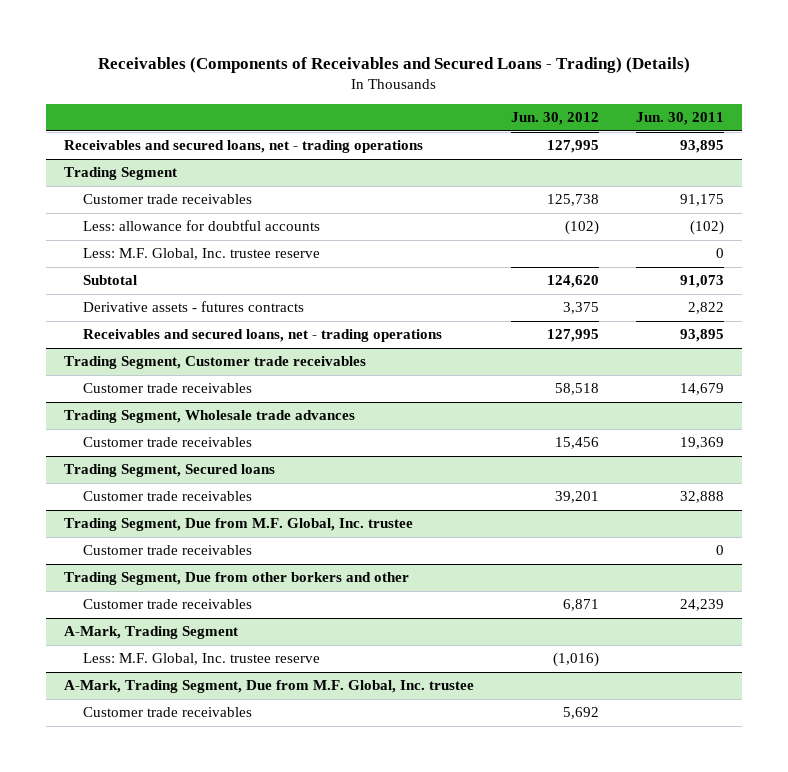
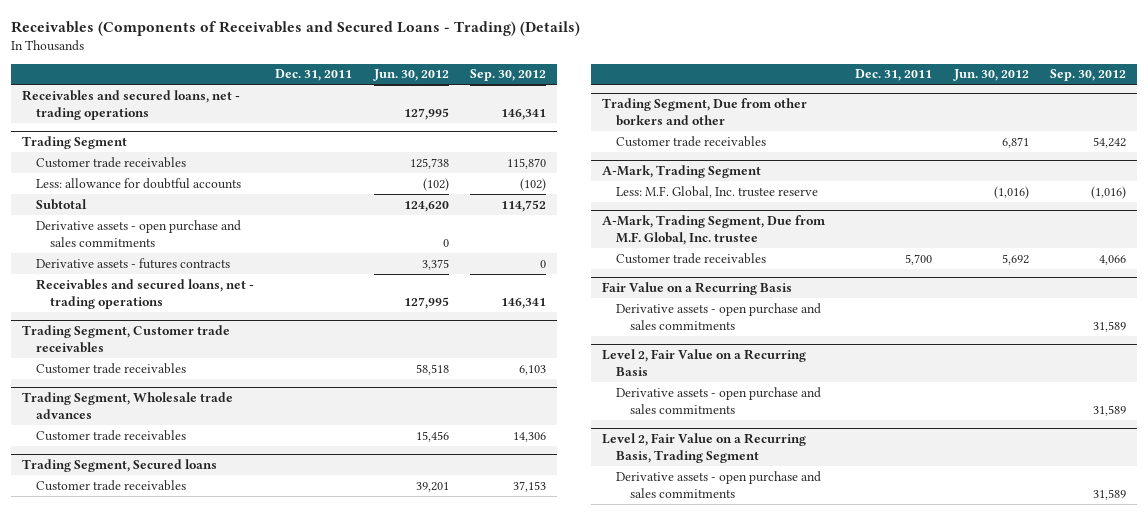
[636,112,725,126] Jun. 30, 2011 -> none
none -> [275,69,353,82] Dec. 31, 2011
none -> [470,69,547,82] Sep. 30, 2012
[82,248,320,261] Less: M.F. Global, Inc. trustee reserve -> none
none -> [35,219,241,247] Derivative assets - open purchase and sales commitments
[64,518,414,532] Trading Segment, Due from M.F. Global, Inc. trustee -> none
[82,545,252,556] Customer trade receivables -> none
none -> [601,282,792,296] Fair Value on a Recurring Basis
none -> [615,302,821,330] Derivative assets - open purchase and sales commitments
none -> [601,349,806,377] Level 2, Fair Value on a Recurring Basis
none -> [615,386,821,414] Derivative assets - open purchase and sales commitments
none -> [601,433,806,464] Level 2, Fair Value on a Recurring Basis, Trading Segment
none -> [615,470,821,498] Derivative assets - open purchase and sales commitments

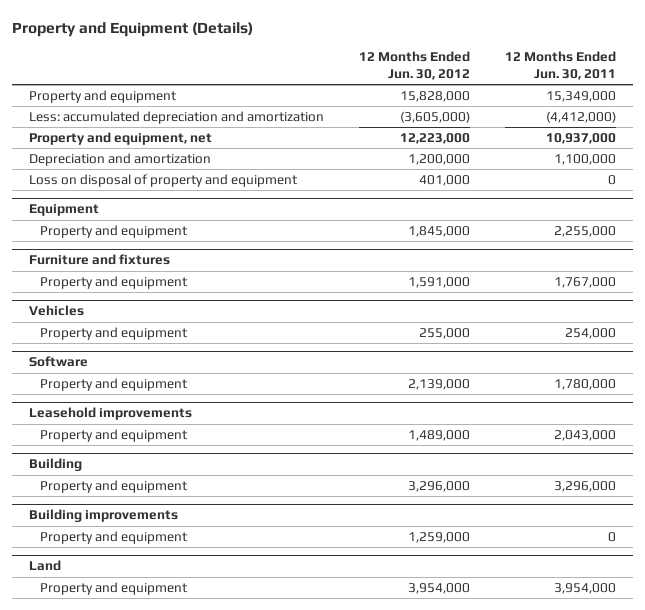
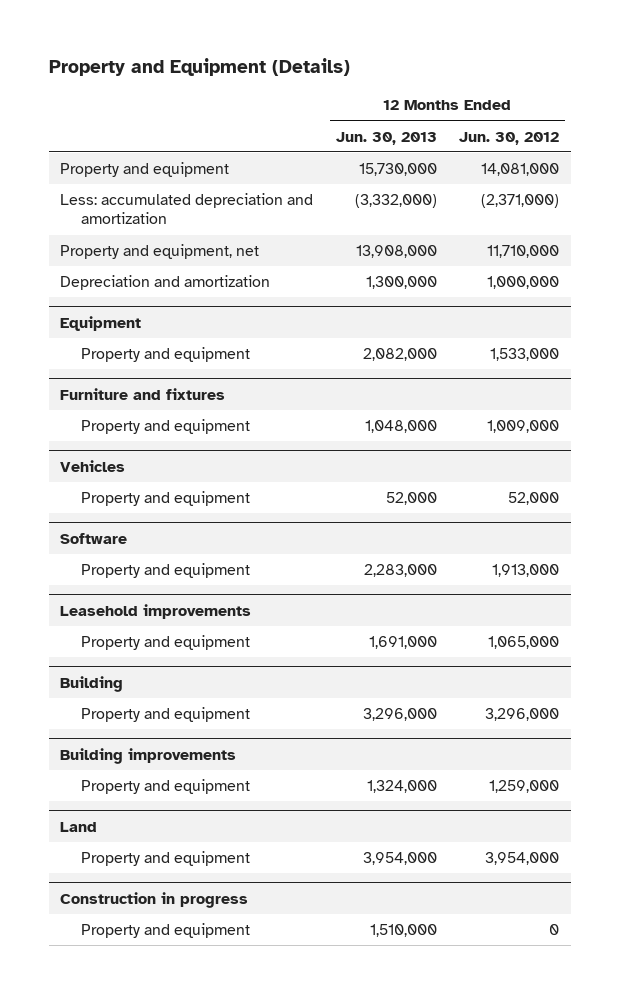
[504,51,616,80] 12 Months Ended Jun. 30, 2011 -> none
none -> [335,131,437,145] Jun. 30, 2013
[29,174,299,188] Loss on disposal of property and equipment -> none
[399,91,470,103] 15,828,000 -> [481,163,560,177] 14,081,000
[399,111,470,124] (3,605,000) -> [481,194,560,209] (2,371,000)
[399,133,470,145] 12,223,000 -> [487,245,560,259] 11,710,000
[407,154,470,166] 1,200,000 -> [487,276,560,290] 1,000,000
[407,226,470,238] 1,845,000 -> [490,348,560,362] 1,533,000
[407,277,470,289] 1,591,000 -> [487,420,560,434] 1,009,000
[418,328,470,340] 255,000 -> [508,492,560,506] 52,000
[407,379,470,391] 2,139,000 -> [492,564,560,578] 1,913,000
[407,430,470,442] 1,489,000 -> [488,636,560,650] 1,065,000
none -> [59,891,248,908] Construction in progress
none -> [80,923,250,939] Property and equipment

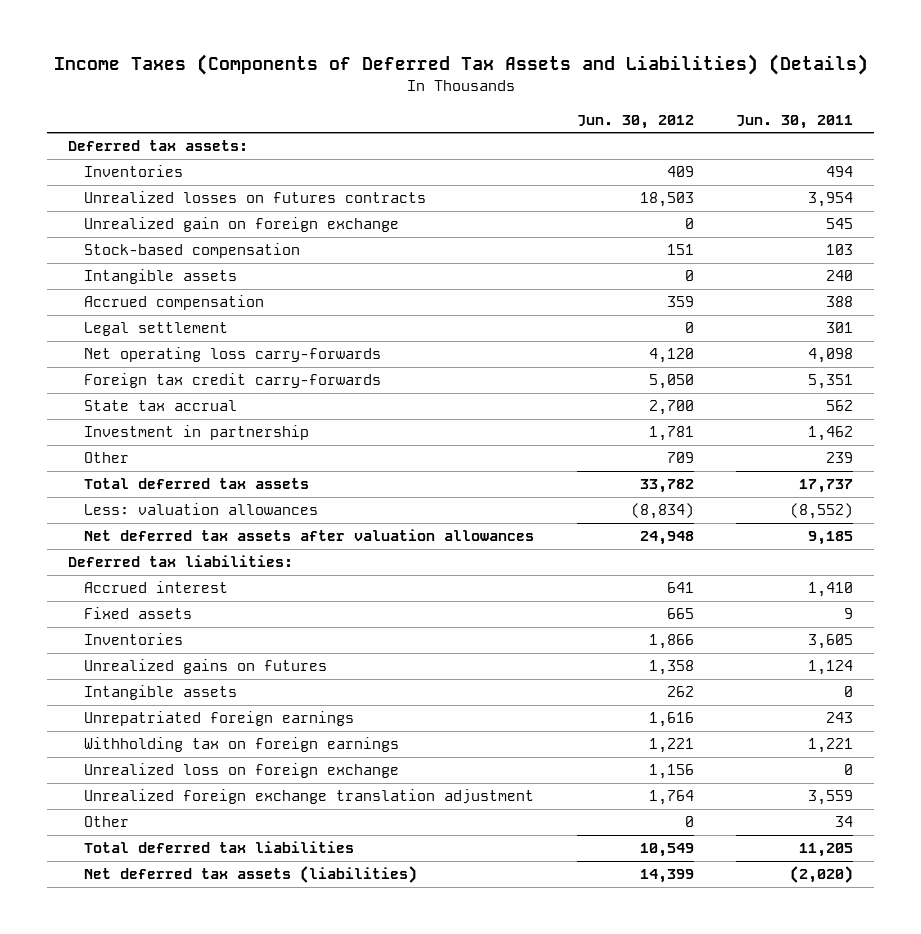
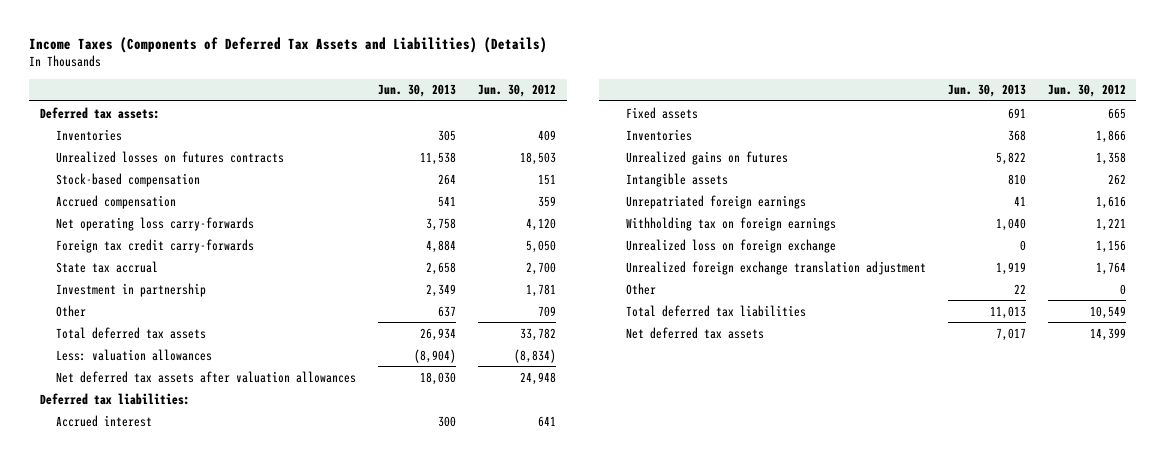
[736,114,854,129] Jun. 30, 2011 -> none
none -> [377,84,456,98] Jun. 30, 2013
[84,217,400,233] Unrealized gain on foreign exchange -> none
[84,269,238,285] Intangible assets -> none
[84,322,229,337] Legal settlement -> none
[84,866,418,884] Net deferred tax assets (liabilities) -> [625,326,764,339] Net deferred tax assets

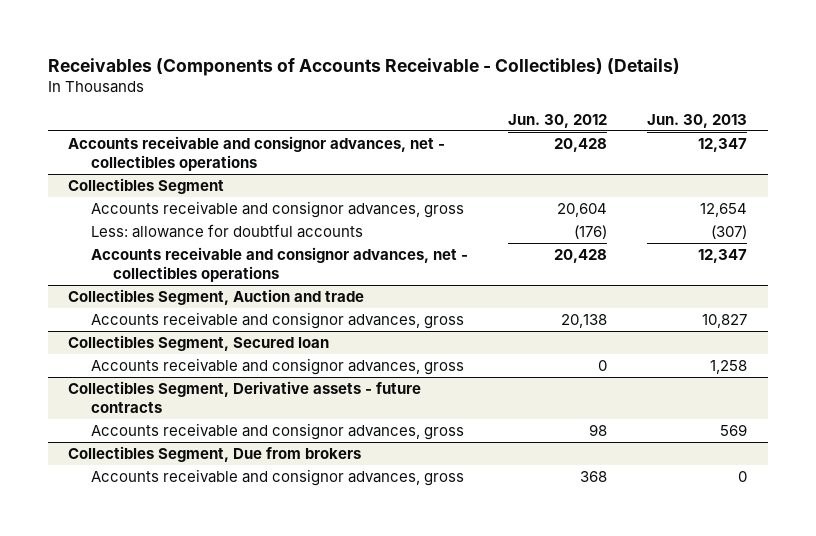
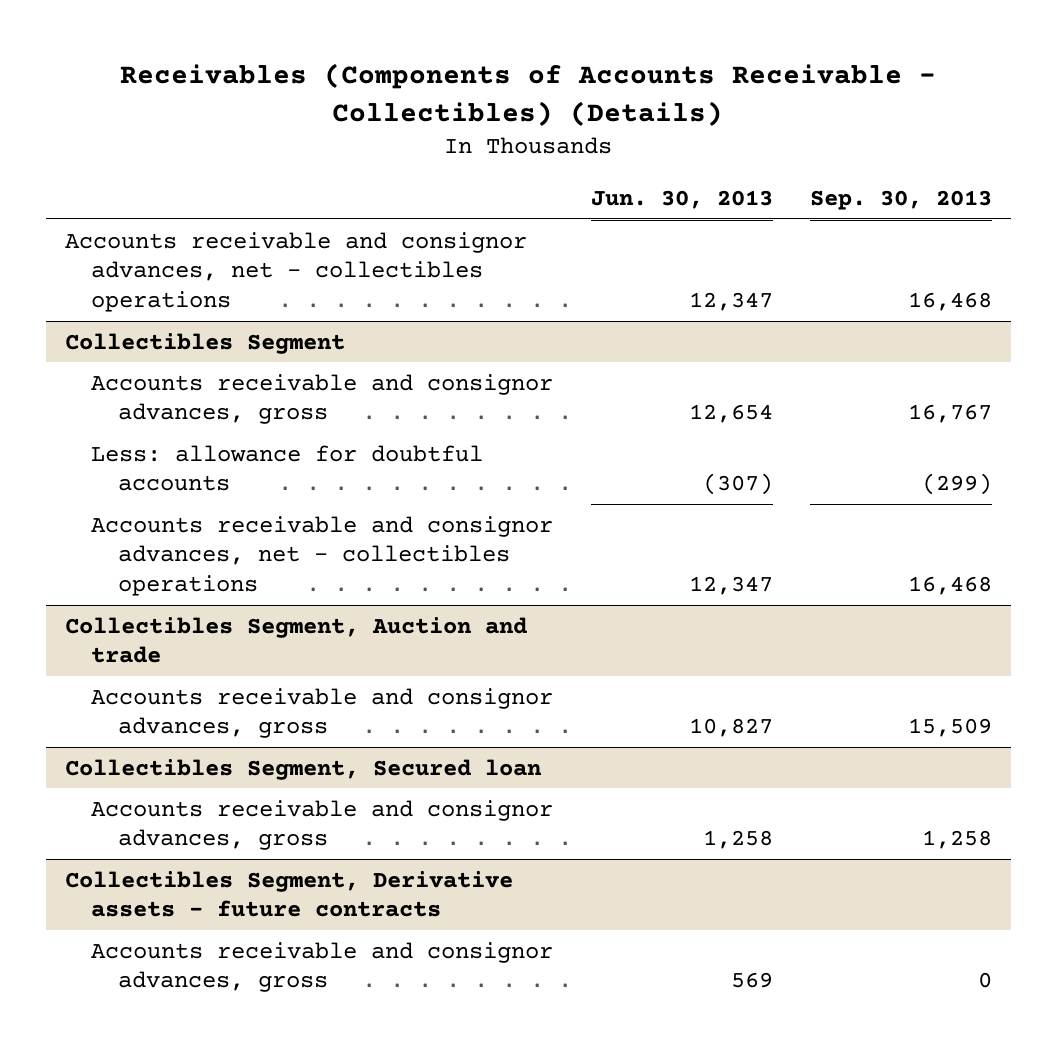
[508,113,608,128] Jun. 30, 2012 -> none
none -> [810,190,993,211] Sep. 30, 2013
[68,446,362,463] Collectibles Segment, Due from brokers -> none
[90,469,464,487] Accounts receivable and consignor advances, gross -> none

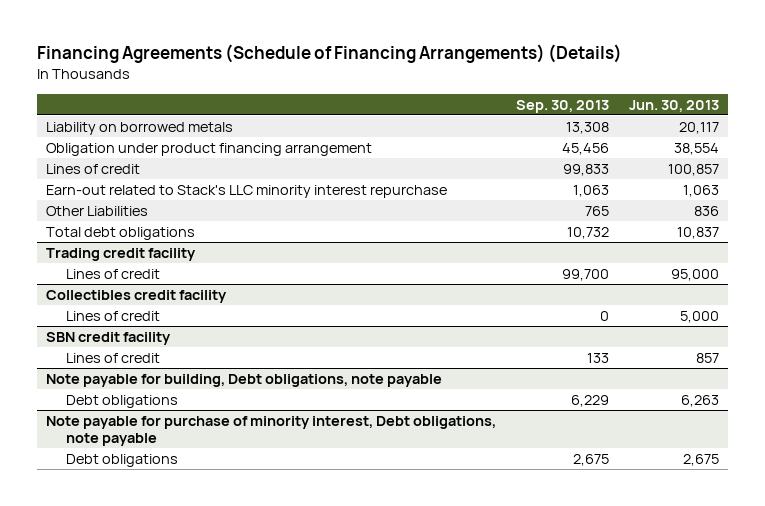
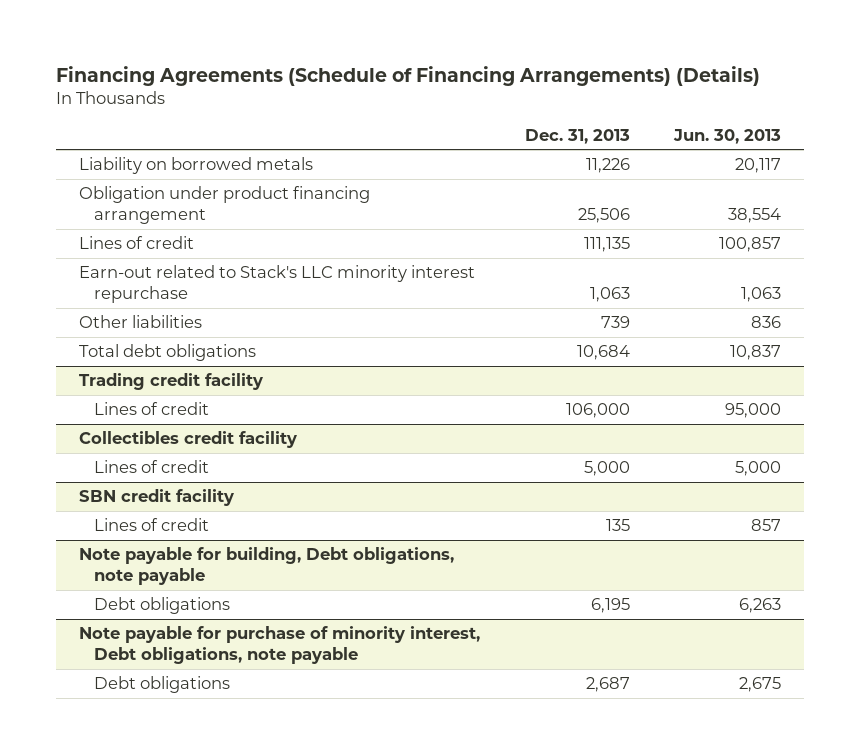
[516,99,610,113] Sep. 30, 2013 -> none
none -> [524,128,630,144] Dec. 31, 2013
[46,205,149,216] Other Liabilities -> [78,315,202,329] Other liabilities

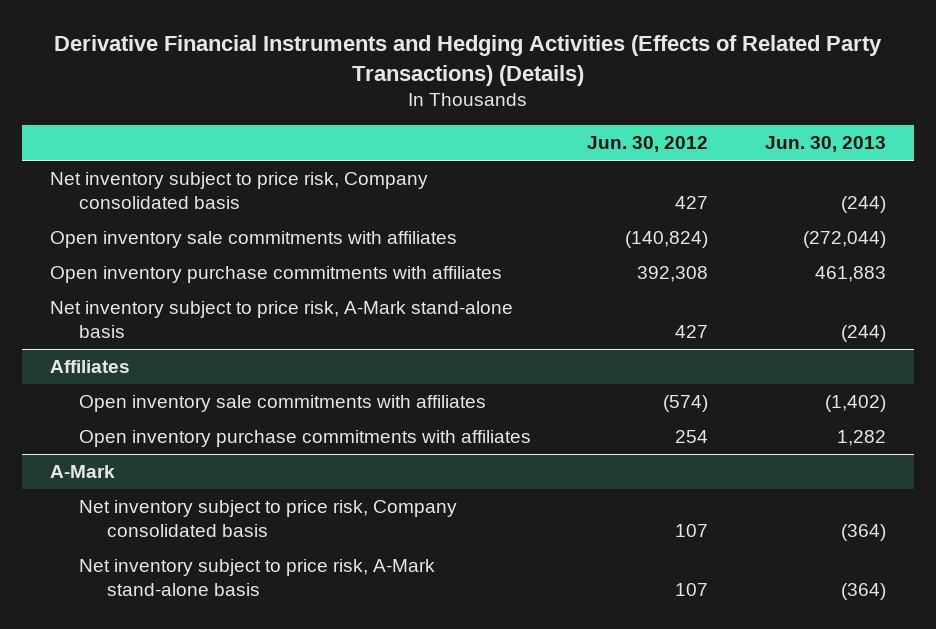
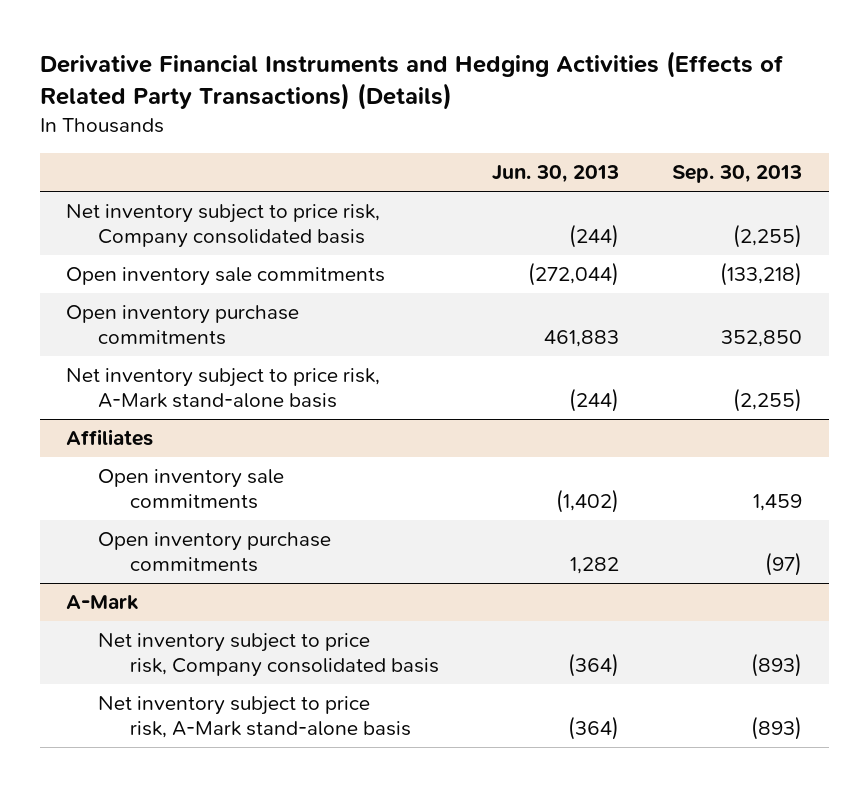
[587,136,709,153] Jun. 30, 2012 -> none
none -> [671,165,802,184] Sep. 30, 2013
[50,230,458,248] Open inventory sale commitments with affiliates -> [66,266,386,286] Open inventory sale commitments
[50,265,503,283] Open inventory purchase commitments with affiliates -> [66,304,300,346] Open inventory purchase commitments
[78,394,486,412] Open inventory sale commitments with affiliates -> [98,468,285,510] Open inventory sale commitments
[78,429,531,447] Open inventory purchase commitments with affiliates -> [98,531,332,573] Open inventory purchase commitments

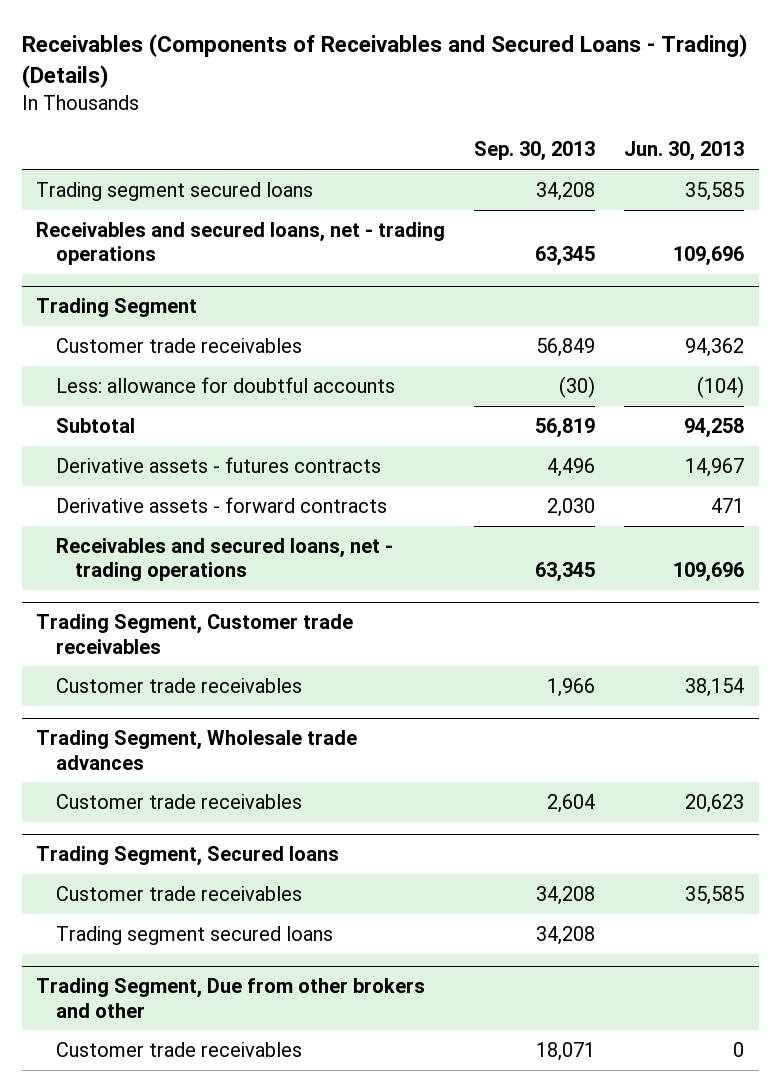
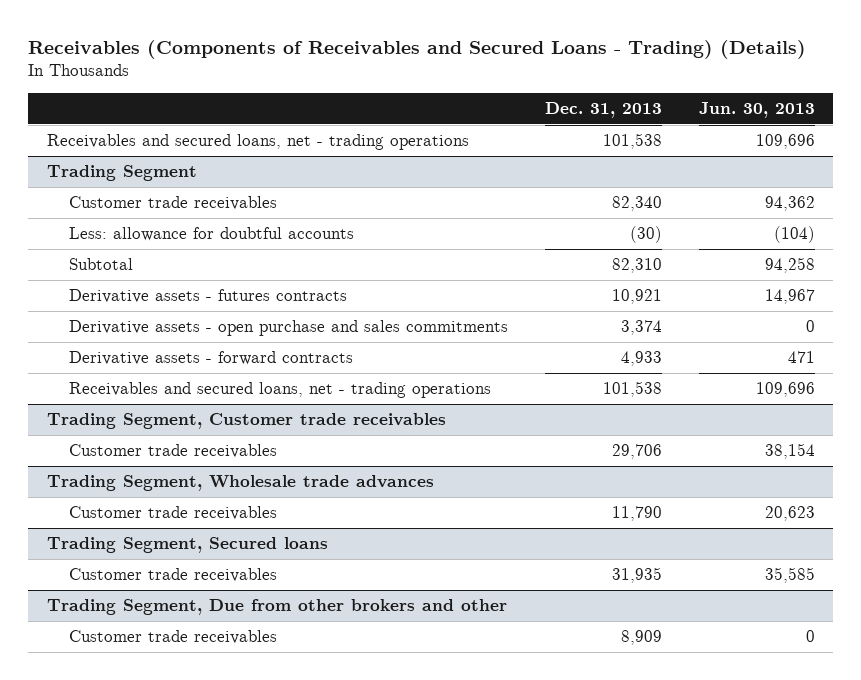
[474,141,596,162] Sep. 30, 2013 -> none
none -> [545,101,663,118] Dec. 31, 2013
[36,181,314,201] Trading segment secured loans -> none
none -> [69,320,509,337] Derivative assets - open purchase and sales commitments
[55,925,333,945] Trading segment secured loans -> none

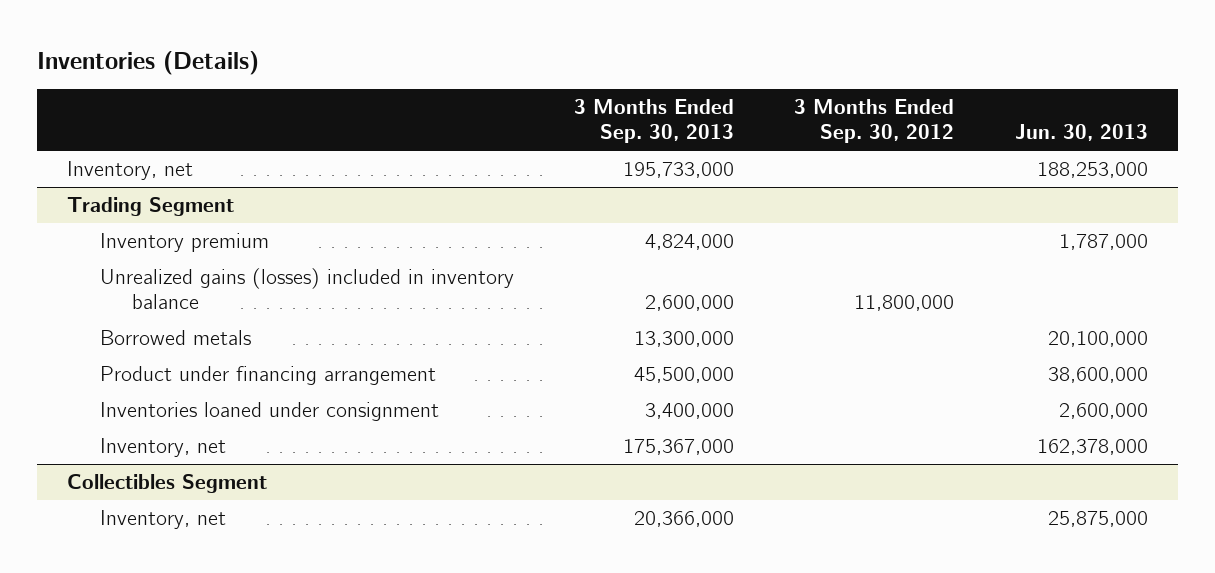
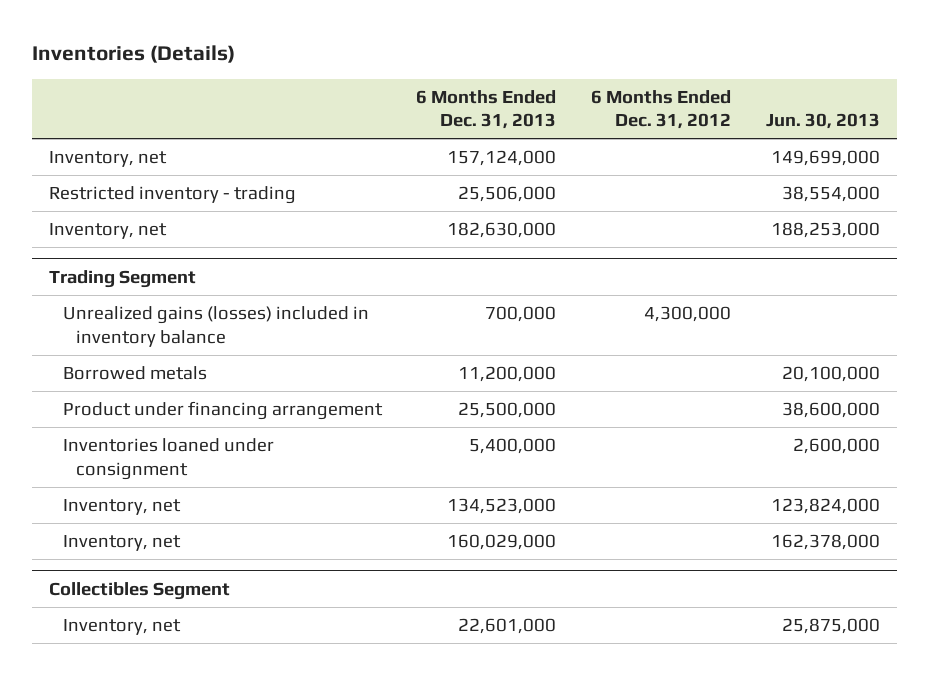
[574,99,735,144] 3 Months Ended Sep. 30, 2013 -> none
[794,99,955,144] 3 Months Ended Sep. 30, 2012 -> none
none -> [416,89,557,130] 6 Months Ended Dec. 31, 2013
none -> [590,89,731,130] 6 Months Ended Dec. 31, 2012
none -> [49,150,168,167] Inventory, net
none -> [49,185,297,204] Restricted inventory - trading
[99,233,269,253] Inventory premium -> none
none -> [62,498,181,515] Inventory, net

